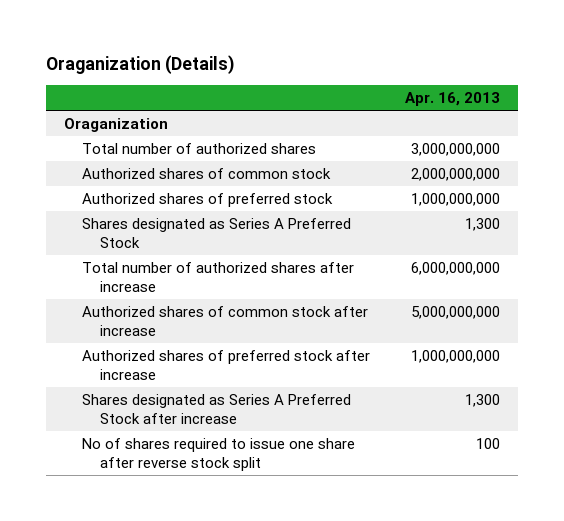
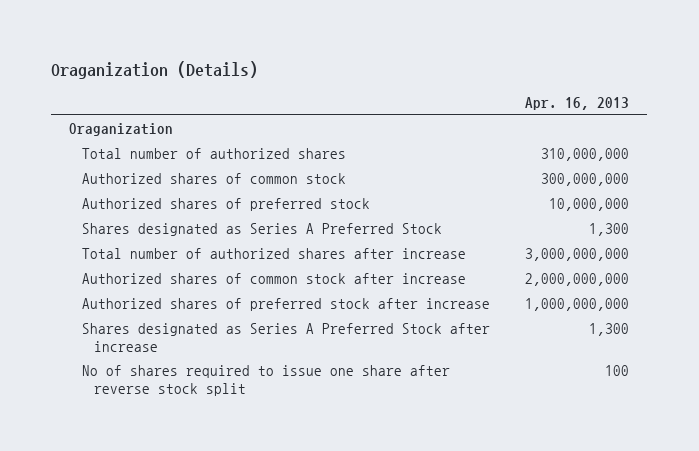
[410,143,500,157] 3,000,000,000 -> [541,148,630,162] 310,000,000
[410,168,500,182] 2,000,000,000 -> [541,173,630,187] 300,000,000
[410,193,500,207] 1,000,000,000 -> [549,198,630,212] 10,000,000
[410,262,500,276] 6,000,000,000 -> [525,248,630,262] 3,000,000,000
[410,306,500,320] 5,000,000,000 -> [525,273,630,287] 2,000,000,000

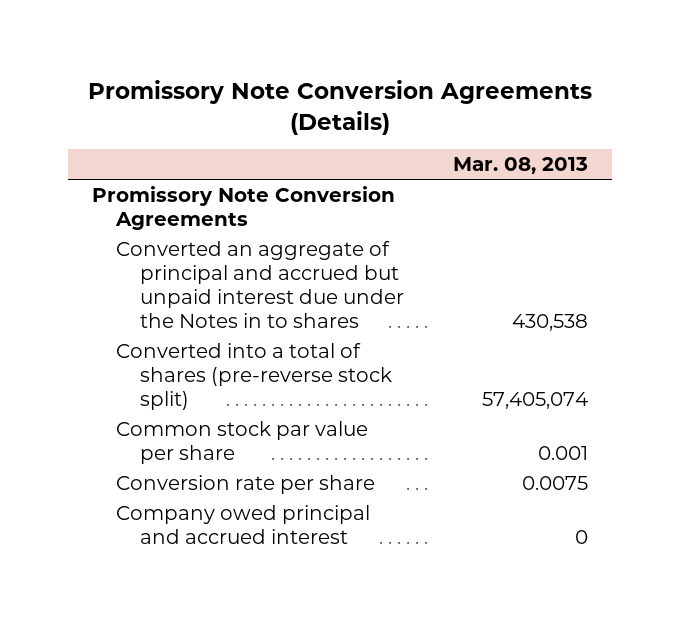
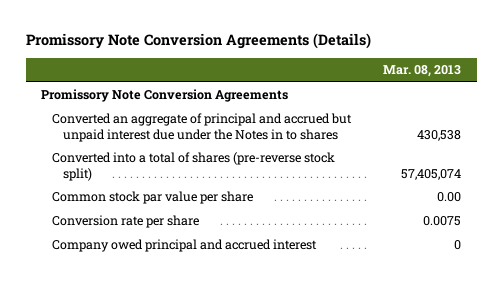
[537,446,588,461] 0.001 -> [436,192,461,203] 0.00

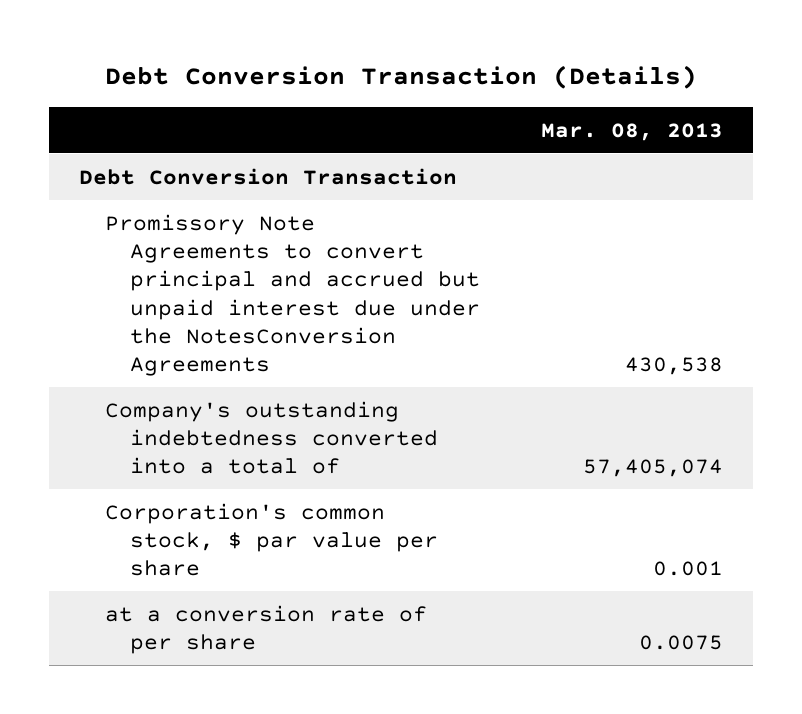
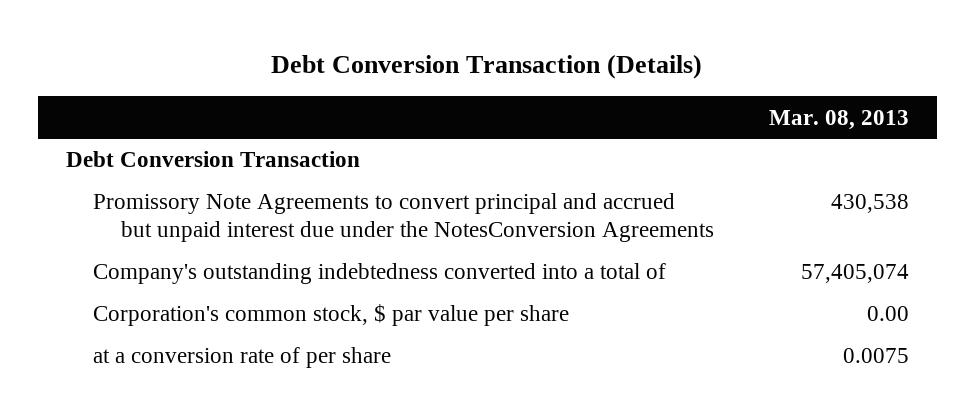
[652,561,723,577] 0.001 -> [867,306,910,322] 0.00

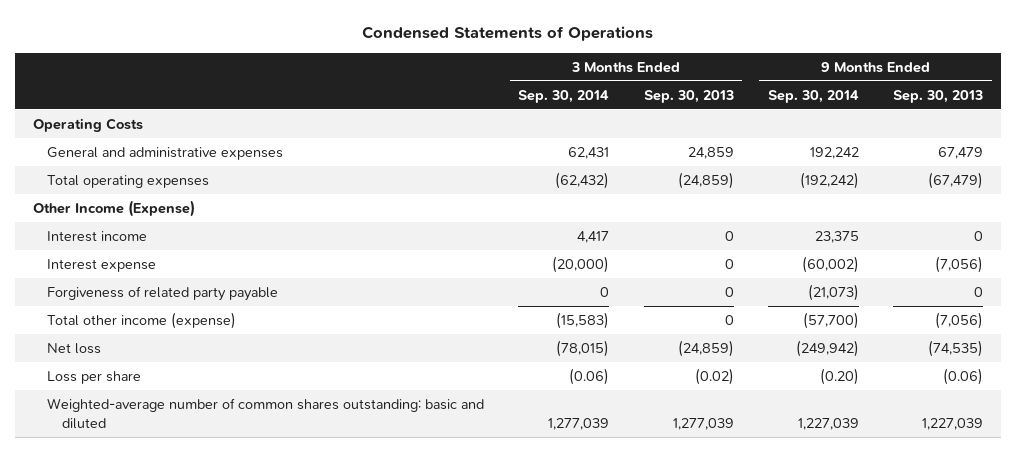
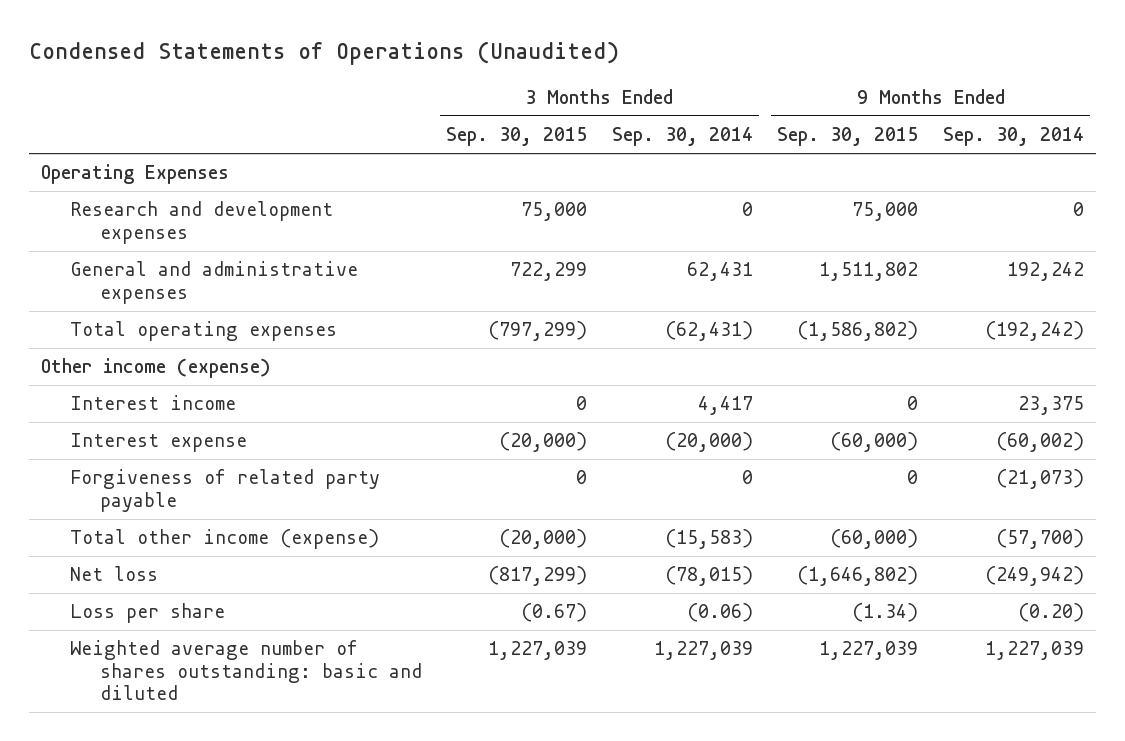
[361,25,653,41] Condensed Statements of Operations -> [28,41,619,66] Condensed Statements of Operations (Unaudited)
[643,89,734,103] Sep. 30, 2013 -> none
[893,89,984,103] Sep. 30, 2013 -> none
none -> [446,127,588,147] Sep. 30, 2015
none -> [777,127,919,147] Sep. 30, 2015
[32,117,143,132] Operating Costs -> [41,164,230,185] Operating Expenses
none -> [70,201,334,244] Research and development expenses
[555,171,610,189] (62,432) -> [664,321,753,342] (62,431)
[32,199,195,217] Other Income (Expense) -> [41,358,272,379] Other income (expense)
[47,397,485,429] Weighted-average number of common shares outstanding: basic and diluted -> [70,640,422,701] Weighted average number of shares outstanding: basic and diluted
[548,417,610,430] 1,277,039 -> [653,641,753,661] 1,227,039

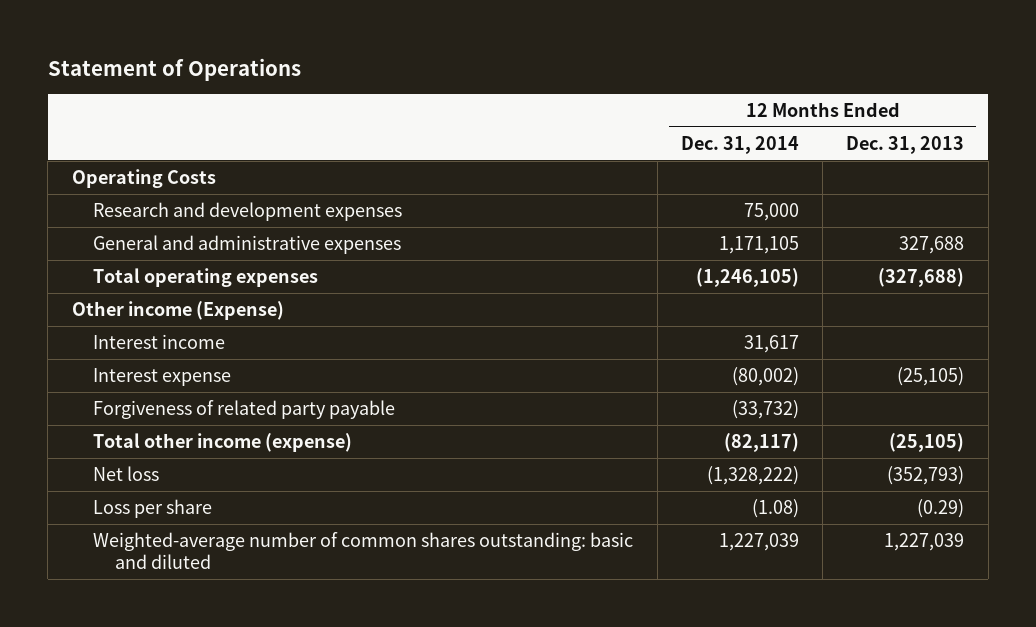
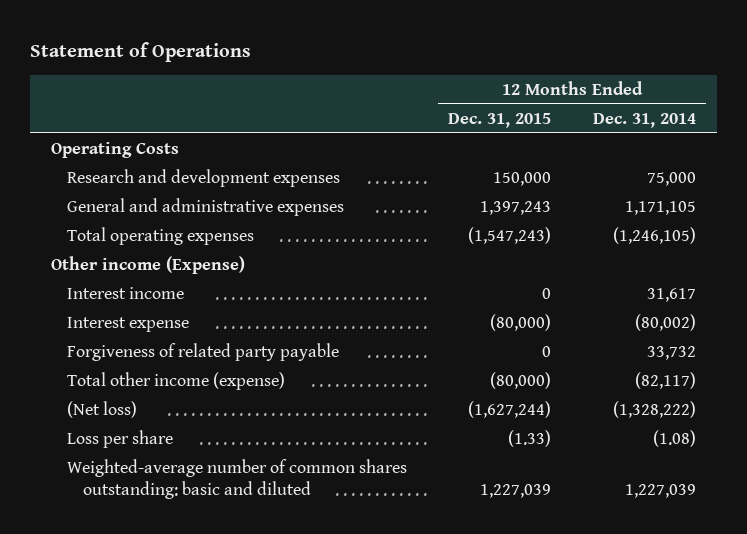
[846,135,965,154] Dec. 31, 2013 -> none
none -> [448,112,552,128] Dec. 31, 2015
[731,400,799,420] (33,732) -> [646,345,696,360] 33,732
[93,466,160,482] Net loss -> [66,400,137,418] (Net loss)

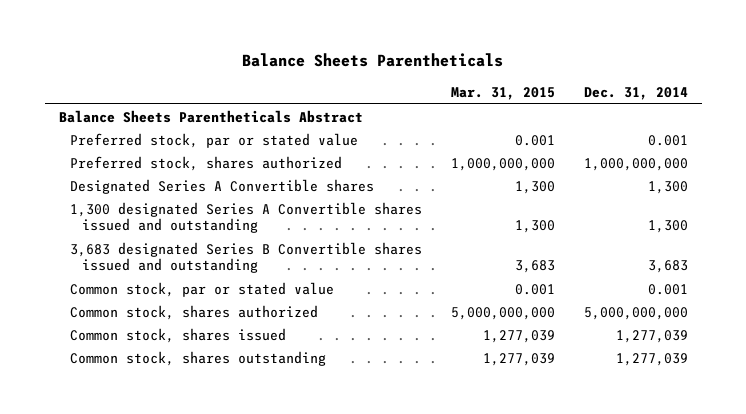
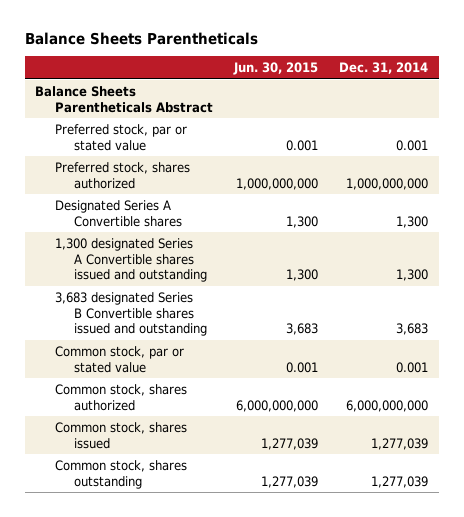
[451,86,556,100] Mar. 31, 2015 -> none
none -> [233,61,319,75] Jun. 30, 2015
[583,306,688,320] 5,000,000,000 -> [346,399,429,412] 6,000,000,000

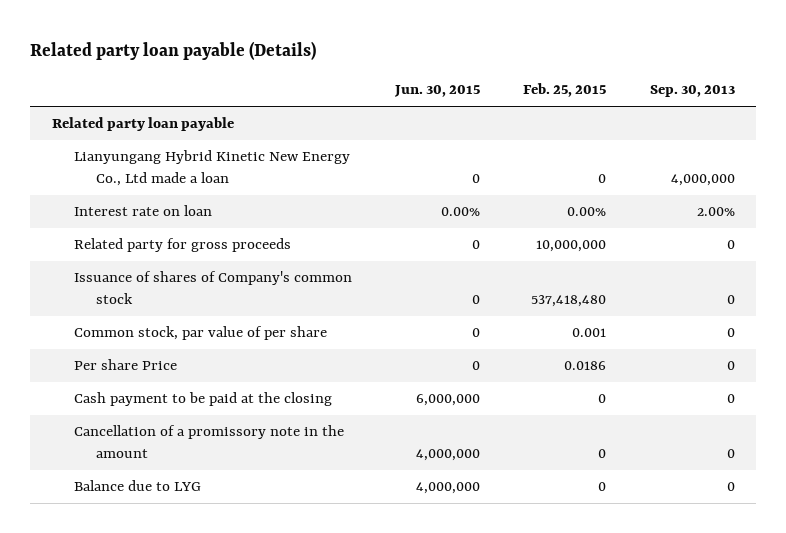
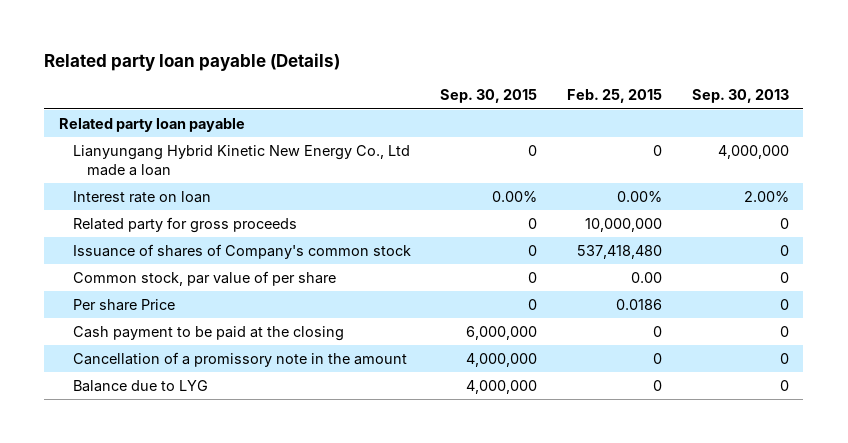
[394,85,481,98] Jun. 30, 2015 -> none
none -> [440,89,538,104] Sep. 30, 2015
[572,328,607,338] 0.001 -> [631,271,663,283] 0.00

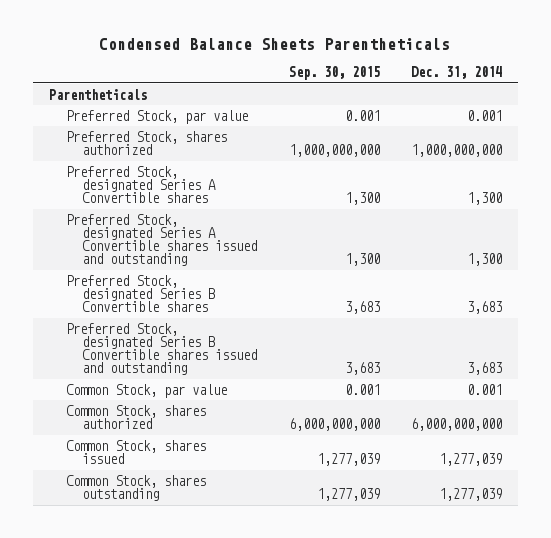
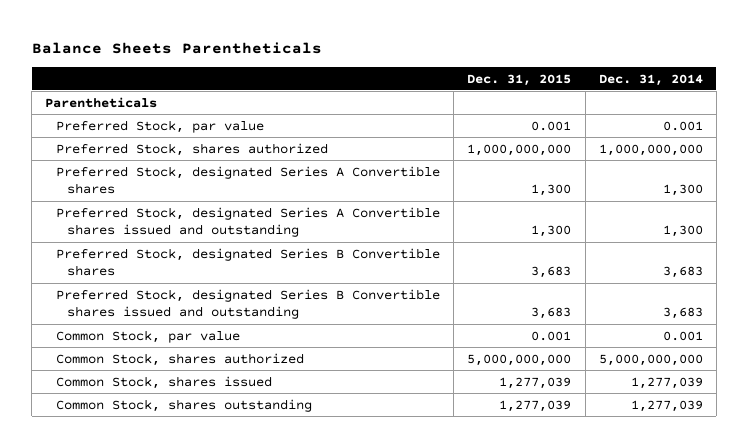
[99,38,451,51] Condensed Balance Sheets Parentheticals -> [31,42,322,55] Balance Sheets Parentheticals
[288,66,380,81] Sep. 30, 2015 -> none
none -> [467,73,572,86] Dec. 31, 2015
[411,418,503,432] 6,000,000,000 -> [598,353,703,366] 5,000,000,000

